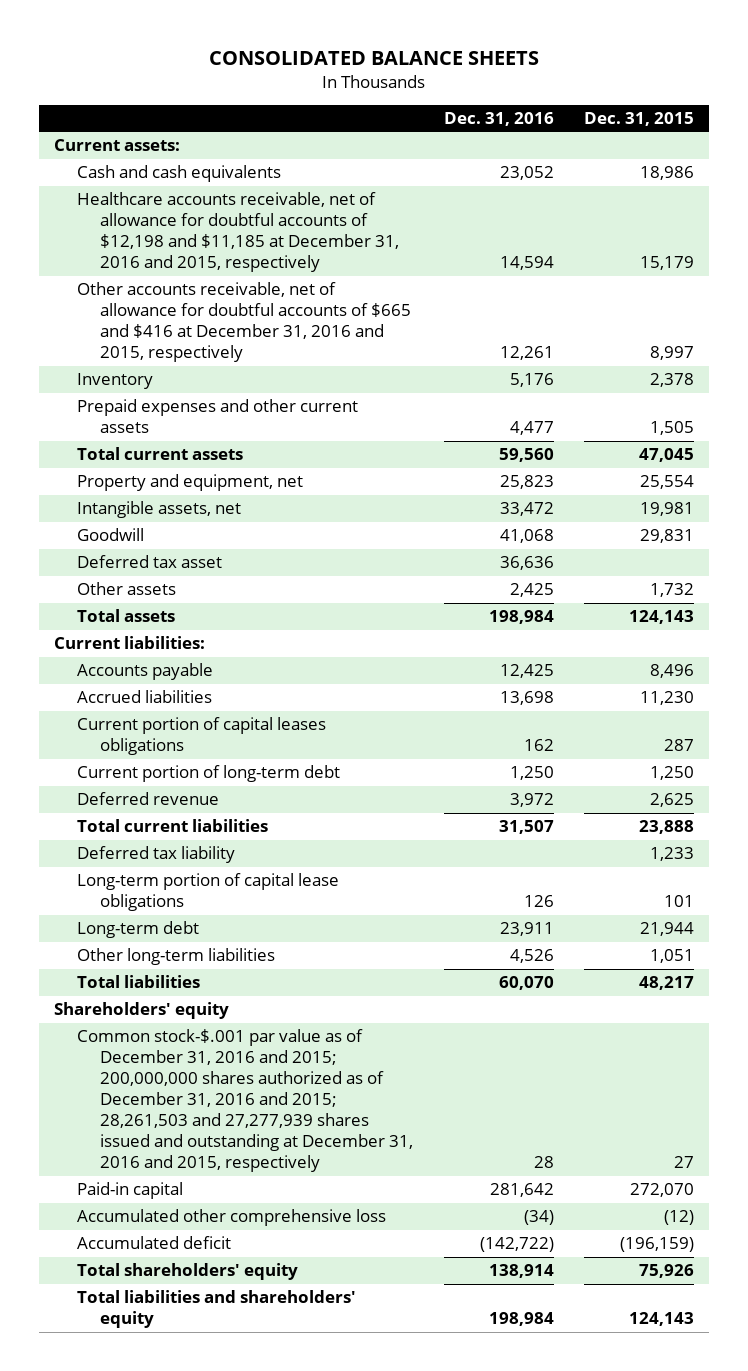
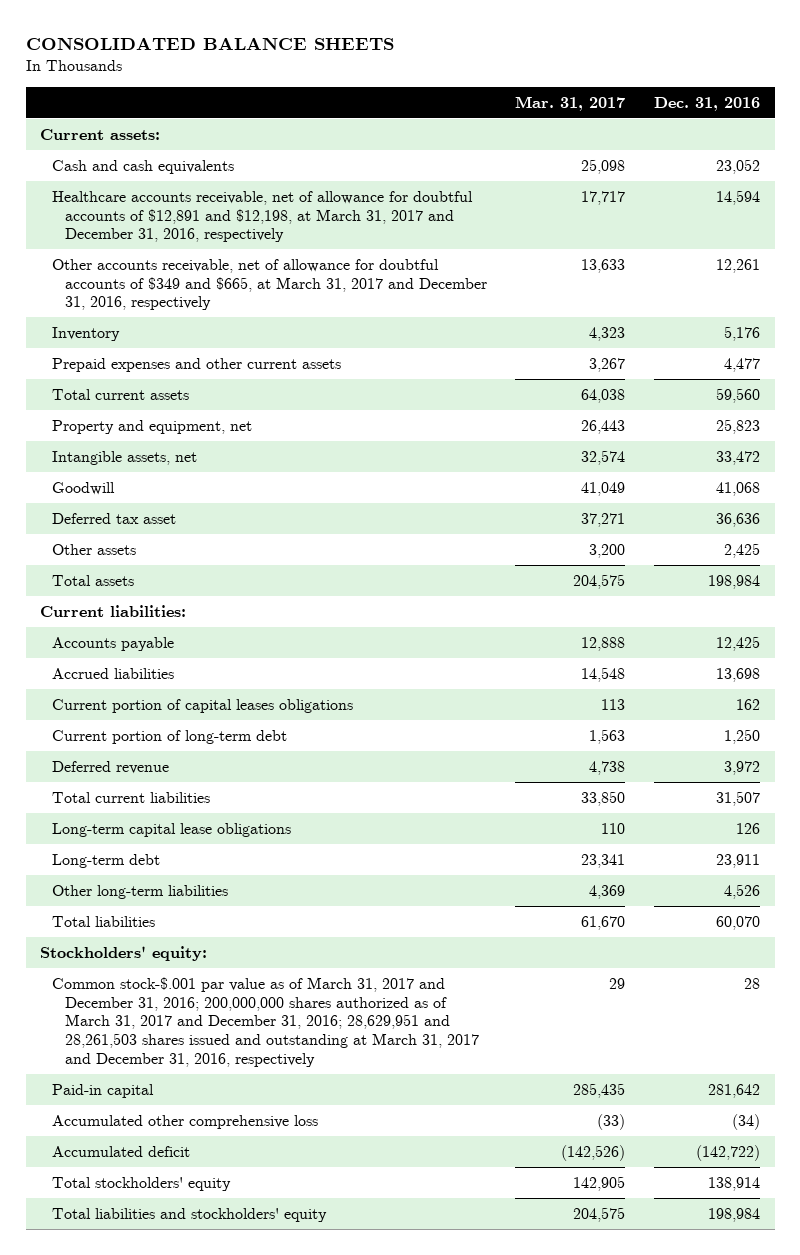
[583,111,694,126] Dec. 31, 2015 -> none
none -> [515,95,626,111] Mar. 31, 2017
[77,192,400,273] Healthcare accounts receivable, net of allowance for doubtful accounts of $12,198 and $11,185 at December 31, 2016 and 2015, respectively -> [52,190,474,243] Healthcare accounts receivable, net of allowance for doubtful accounts of $12,891 and $12,198, at March 31, 2017 and December 31, 2016, respectively
[77,282,412,363] Other accounts receivable, net of allowance for doubtful accounts of $665 and $416 at December 31, 2016 and 2015, respectively -> [52,258,487,311] Other accounts receivable, net of allowance for doubtful accounts of $349 and $665, at March 31, 2017 and December 31, 2016, respectively
[77,846,236,864] Deferred tax liability -> none
[77,873,340,912] Long-term portion of capital lease obligations -> [52,822,292,837] Long-term capital lease obligations
[54,1002,230,1020] Shareholders' equity -> [40,945,208,961] Stockholders' equity:
[77,1029,414,1173] Common stock-$.001 par value as of December 31, 2016 and 2015; 200,000,000 shares authorized as of December 31, 2016 and 2015; 28,261,503 and 27,277,939 shares issued and outstanding at December 31, 2016 and 2015, respectively -> [52,976,479,1068] Common stock-$.001 par value as of March 31, 2017 and December 31, 2016; 200,000,000 shares authorized as of March 31, 2017 and December 31, 2016; 28,629,951 and 28,261,503 shares issued and outstanding at March 31, 2017 and December 31, 2016, respectively
[77,1263,299,1281] Total shareholders' equity -> [52,1176,232,1191] Total stockholders' equity
[77,1290,357,1329] Total liabilities and shareholders' equity -> [52,1207,328,1222] Total liabilities and stockholders' equity

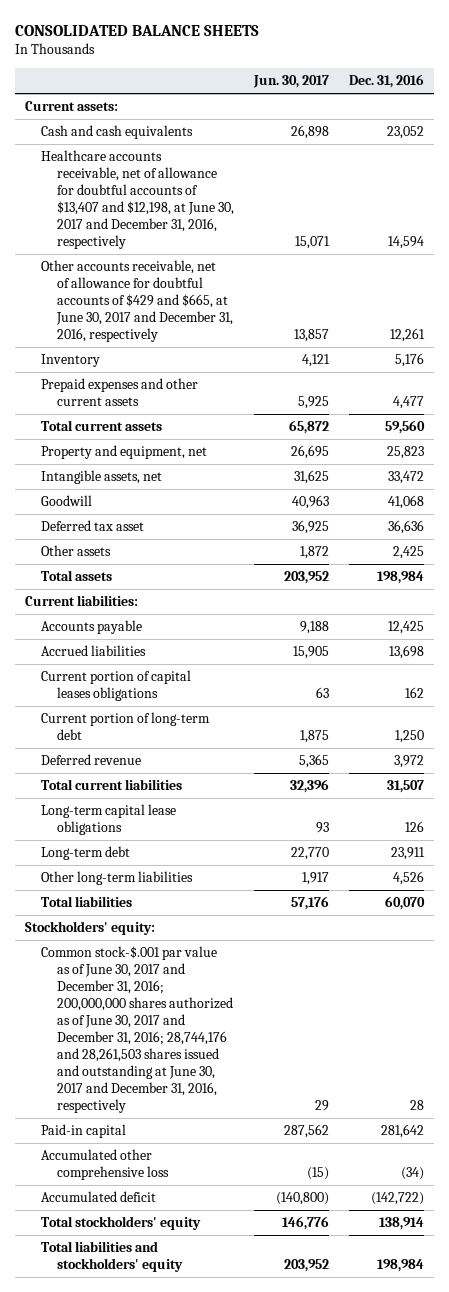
[515,95,626,111] Mar. 31, 2017 -> none
none -> [252,75,329,89] Jun. 30, 2017
[52,190,474,243] Healthcare accounts receivable, net of allowance for doubtful accounts of $12,891 and $12,198, at March 31, 2017 and December 31, 2016, respectively -> [40,150,234,250] Healthcare accounts receivable, net of allowance for doubtful accounts of $13,407 and $12,198, at June 30, 2017 and December 31, 2016, respectively
[52,258,487,311] Other accounts receivable, net of allowance for doubtful accounts of $349 and $665, at March 31, 2017 and December 31, 2016, respectively -> [40,260,233,343] Other accounts receivable, net of allowance for doubtful accounts of $429 and $665, at June 30, 2017 and December 31, 2016, respectively
[52,976,479,1068] Common stock-$.001 par value as of March 31, 2017 and December 31, 2016; 200,000,000 shares authorized as of March 31, 2017 and December 31, 2016; 28,629,951 and 28,261,503 shares issued and outstanding at March 31, 2017 and December 31, 2016, respectively -> [40,946,233,1114] Common stock-$.001 par value as of June 30, 2017 and December 31, 2016; 200,000,000 shares authorized as of June 30, 2017 and December 31, 2016; 28,744,176 and 28,261,503 shares issued and outstanding at June 30, 2017 and December 31, 2016, respectively

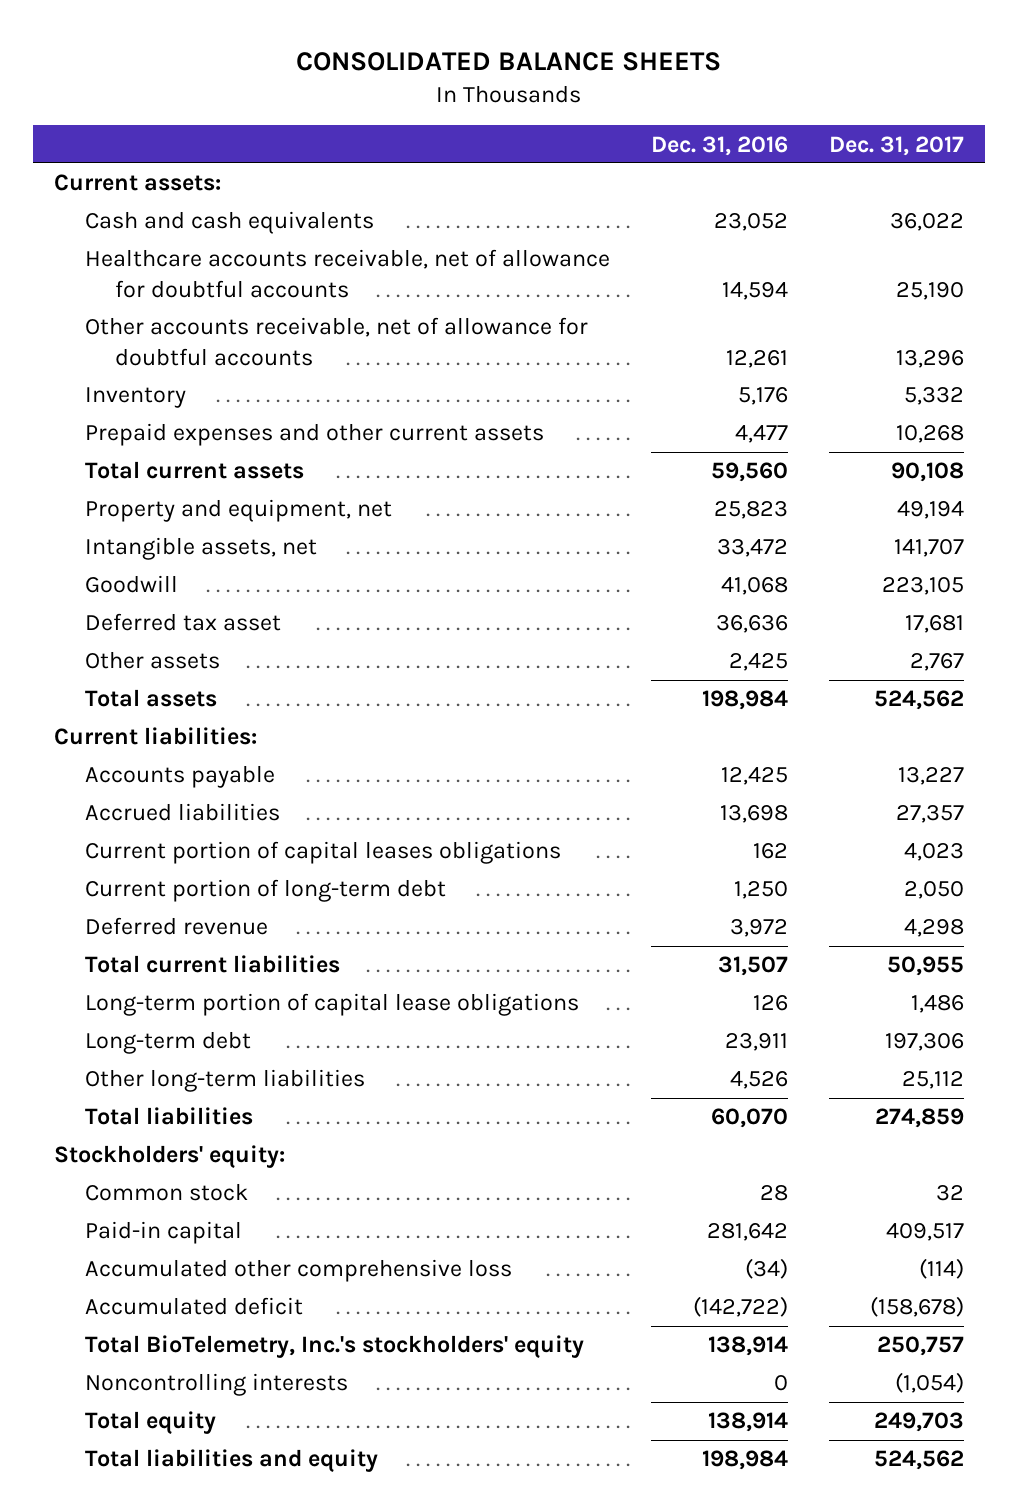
[252,75,329,89] Jun. 30, 2017 -> none
none -> [829,135,965,156] Dec. 31, 2017
[40,150,234,250] Healthcare accounts receivable, net of allowance for doubtful accounts of $13,407 and $12,198, at June 30, 2017 and December 31, 2016, respectively -> [84,249,610,298] Healthcare accounts receivable, net of allowance for doubtful accounts
[40,260,233,343] Other accounts receivable, net of allowance for doubtful accounts of $429 and $665, at June 30, 2017 and December 31, 2016, respectively -> [84,317,588,366] Other accounts receivable, net of allowance for doubtful accounts
[40,804,176,836] Long-term capital lease obligations -> [84,993,579,1017] Long-term portion of capital lease obligations
[40,946,233,1114] Common stock-$.001 par value as of June 30, 2017 and December 31, 2016; 200,000,000 shares authorized as of June 30, 2017 and December 31, 2016; 28,744,176 and 28,261,503 shares issued and outstanding at June 30, 2017 and December 31, 2016, respectively -> [84,1183,248,1202] Common stock
[40,1216,201,1231] Total stockholders' equity -> [84,1335,584,1359] Total BioTelemetry, Inc.'s stockholders' equity
none -> [84,1373,348,1397] Noncontrolling interests
none -> [84,1411,216,1435] Total equity
[40,1241,183,1273] Total liabilities and stockholders' equity -> [84,1449,378,1473] Total liabilities and equity

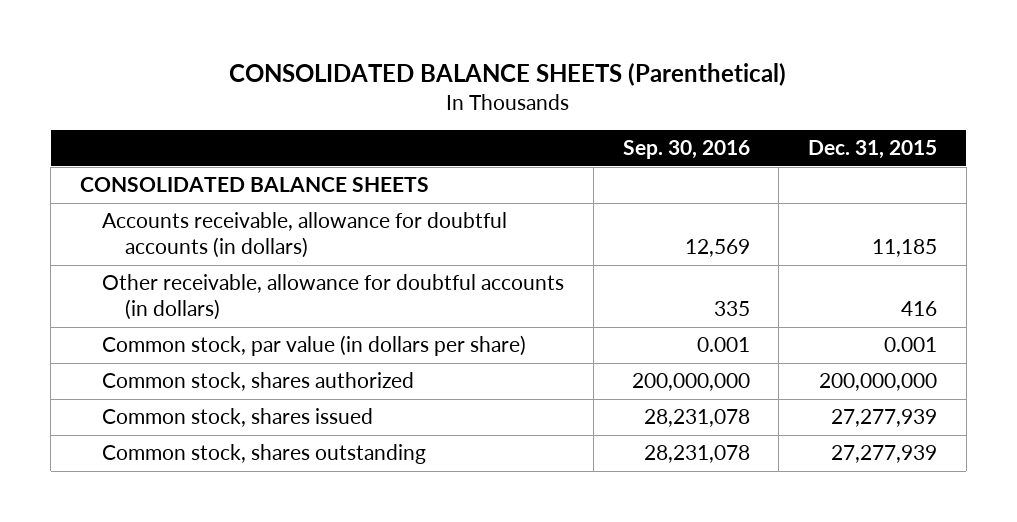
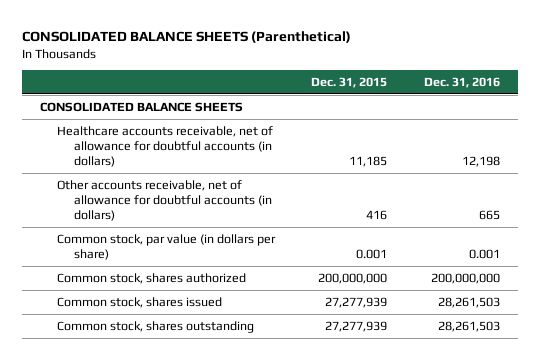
[622,140,750,160] Sep. 30, 2016 -> none
none -> [423,76,500,88] Dec. 31, 2016
[102,212,508,259] Accounts receivable, allowance for doubtful accounts (in dollars) -> [57,125,274,168] Healthcare accounts receivable, net of allowance for doubtful accounts (in dollars)
[102,274,565,321] Other receivable, allowance for doubtful accounts (in dollars) -> [57,179,273,222] Other accounts receivable, net of allowance for doubtful accounts (in dollars)

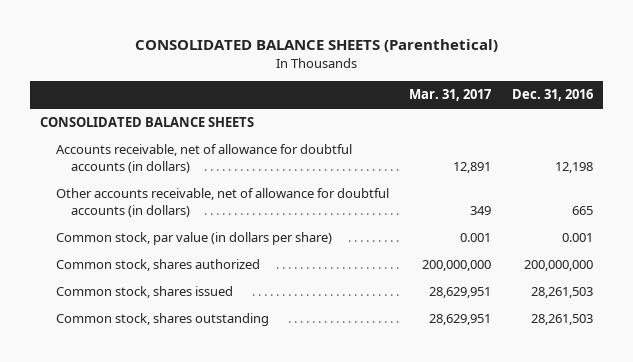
[311,76,388,88] Dec. 31, 2015 -> none
none -> [409,89,492,102] Mar. 31, 2017
[57,125,274,168] Healthcare accounts receivable, net of allowance for doubtful accounts (in dollars) -> [55,144,352,174] Accounts receivable, net of allowance for doubtful accounts (in dollars)

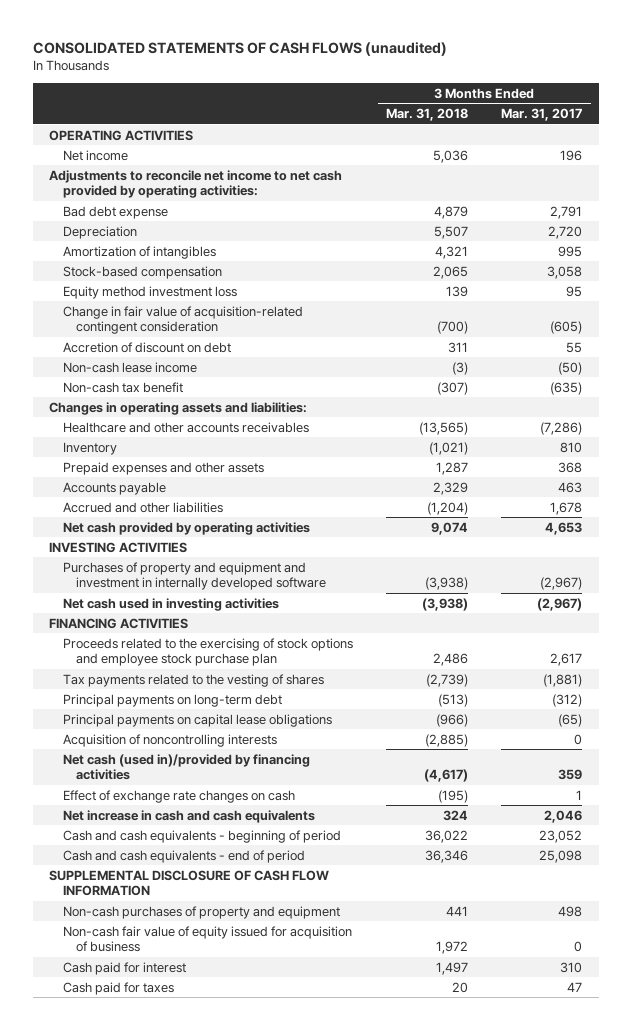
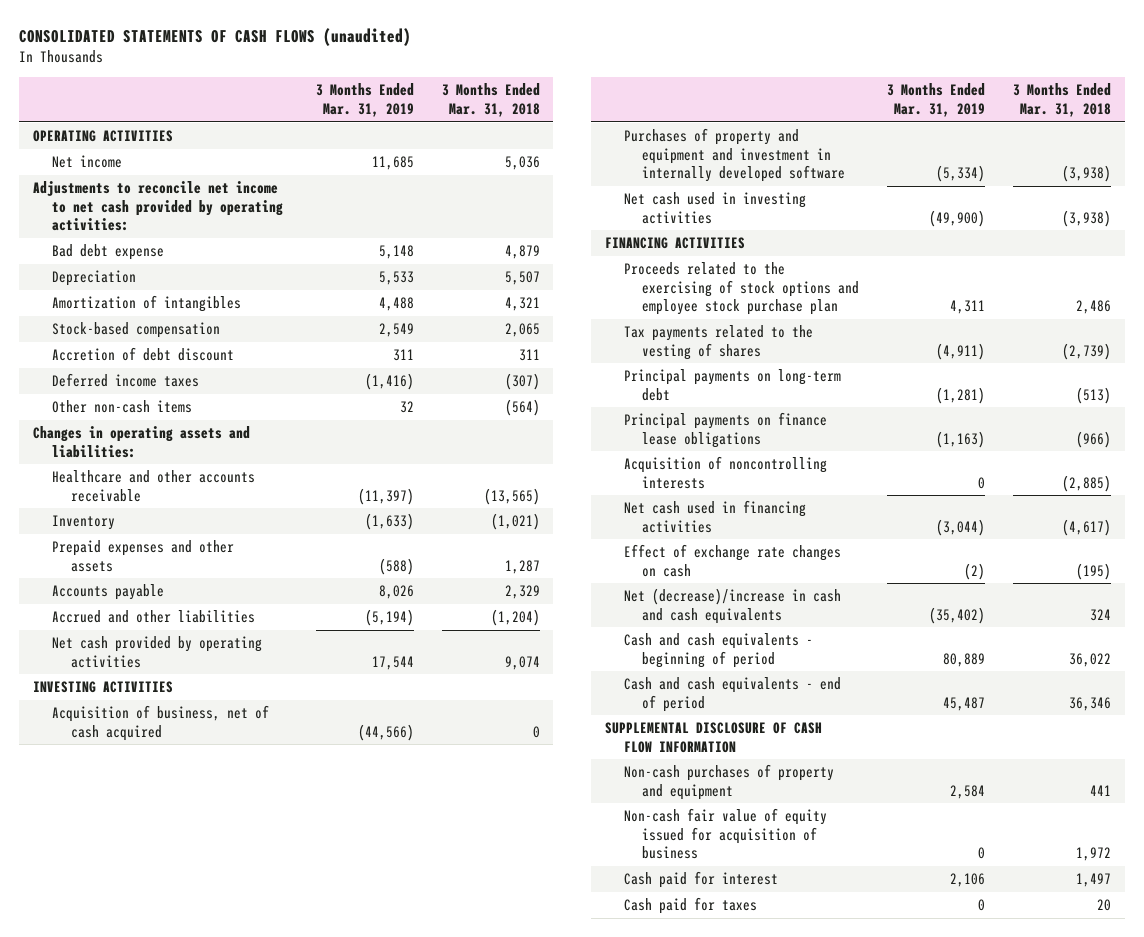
[501,107,583,121] Mar. 31, 2017 -> none
none -> [315,83,414,118] 3 Months Ended Mar. 31, 2019
[62,285,237,299] Equity method investment loss -> none
[62,305,303,334] Change in fair value of acquisition-related contingent consideration -> none
[62,361,197,373] Non-cash lease income -> none
[62,381,183,393] Non-cash tax benefit -> none
[62,341,231,353] Accretion of discount on debt -> [52,346,235,361] Accretion of debt discount
none -> [52,372,200,387] Deferred income taxes
none -> [52,399,193,413] Other non-cash items
[62,421,309,433] Healthcare and other accounts receivables -> [52,469,256,502] Healthcare and other accounts receivable
none -> [52,704,270,741] Acquisition of business, net of cash acquired
[62,713,332,727] Principal payments on capital lease obligations -> [623,411,827,448] Principal payments on finance lease obligations
[62,753,310,780] Net cash (used in)/provided by financing activities -> [623,499,806,533] Net cash used in financing activities
[62,809,315,823] Net increase in cash and cash equivalents -> [623,587,841,624] Net (decrease)/increase in cash and cash equivalents

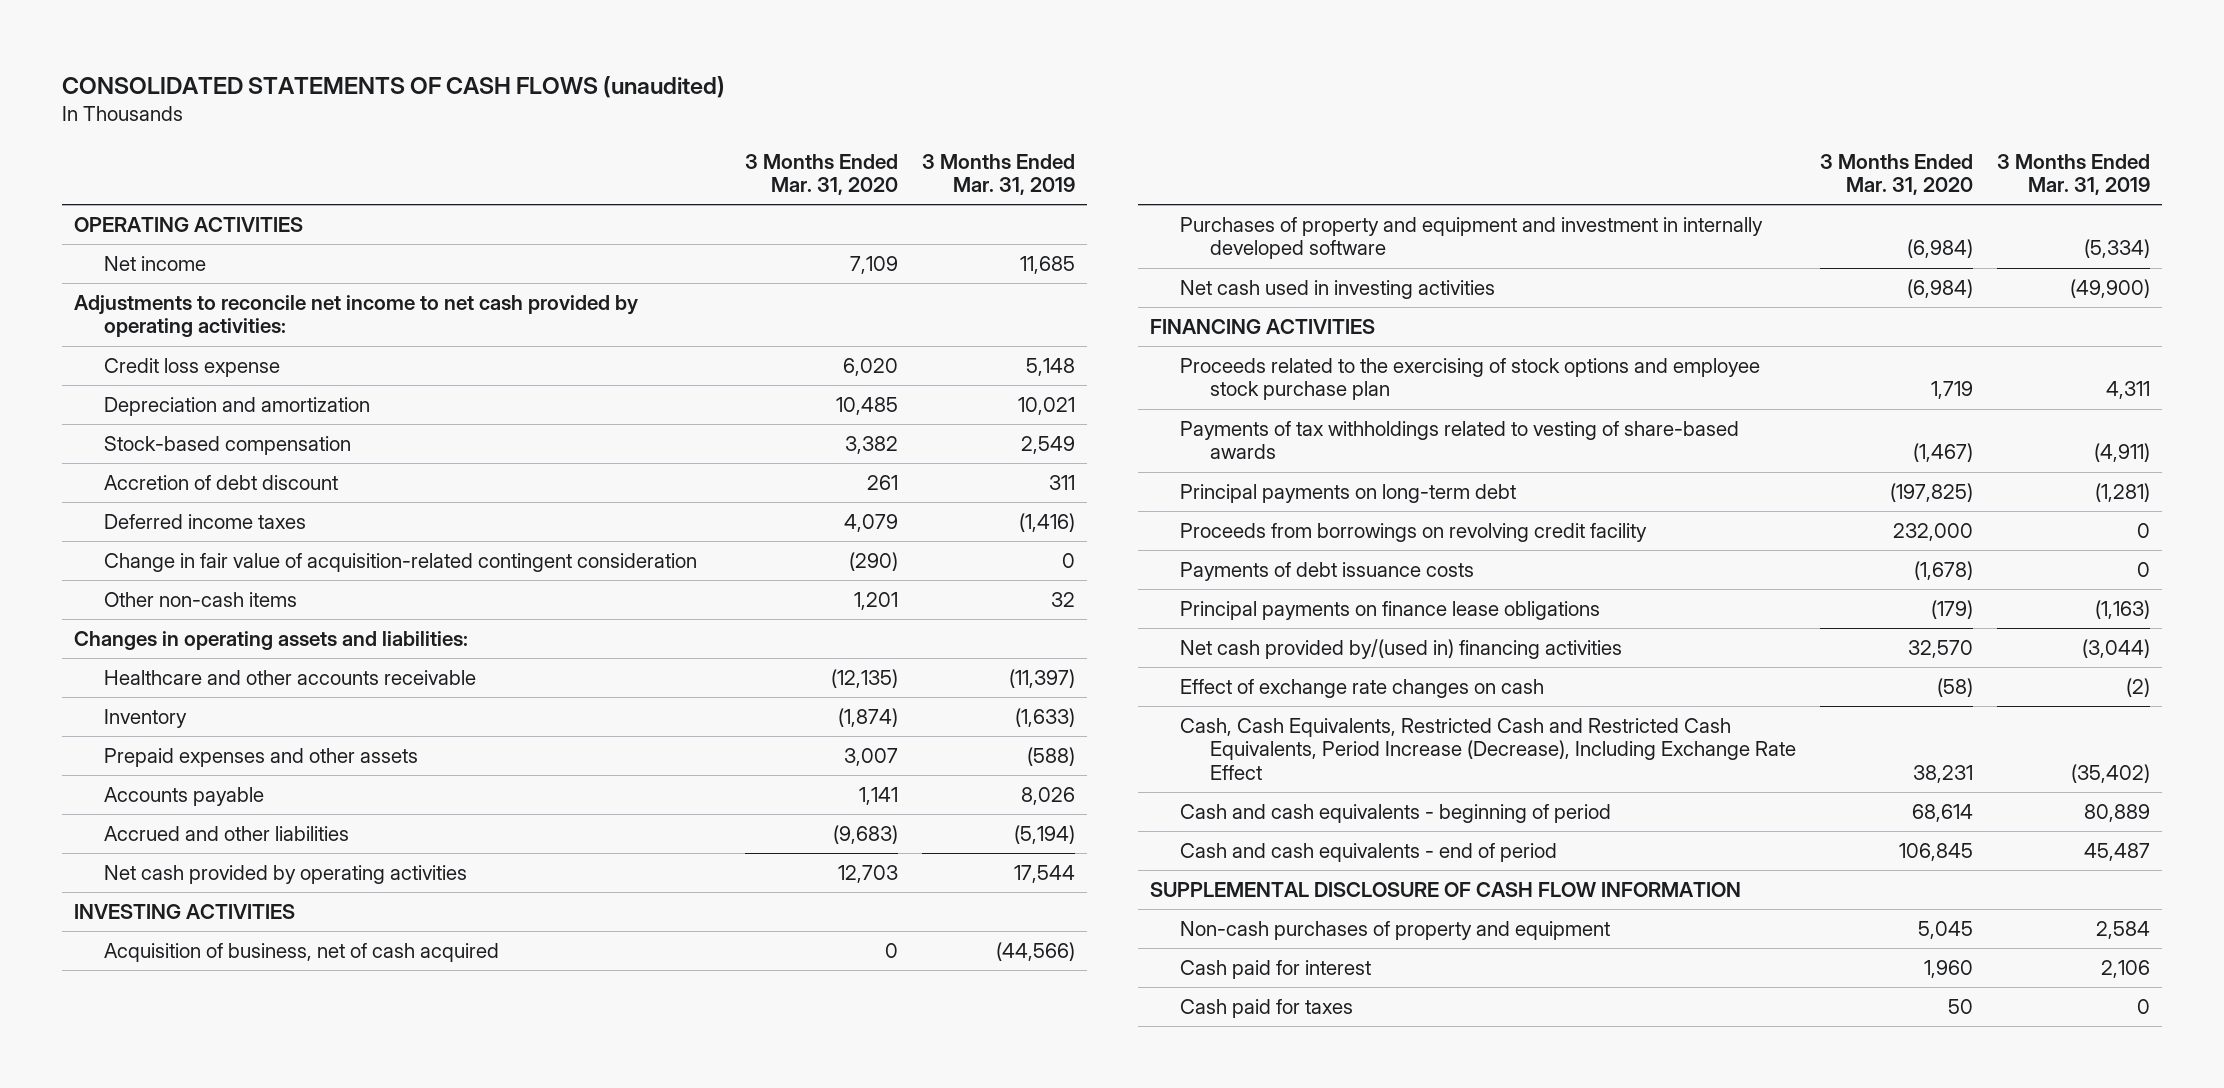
[441,83,540,118] 3 Months Ended Mar. 31, 2018 -> none
none -> [744,153,898,196] 3 Months Ended Mar. 31, 2020
[52,269,137,286] Depreciation -> none
[52,294,242,312] Amortization of intangibles -> none
[52,243,165,260] Bad debt expense -> [104,357,281,377] Credit loss expense
none -> [104,396,371,416] Depreciation and amortization
none -> [104,552,698,572] Change in fair value of acquisition-related contingent consideration
[623,324,813,360] Tax payments related to the vesting of shares -> [1179,420,1739,460] Payments of tax withholdings related to vesting of share-based awards
none -> [1179,522,1647,542] Proceeds from borrowings on revolving credit facility
none -> [1179,561,1474,581] Payments of debt issuance costs
[623,455,827,489] Acquisition of noncontrolling interests -> none
[623,499,806,533] Net cash used in financing activities -> [1179,638,1622,659] Net cash provided by/(used in) financing activities
[623,587,841,624] Net (decrease)/increase in cash and cash equivalents -> [1179,717,1796,780] Cash, Cash Equivalents, Restricted Cash and Restricted Cash Equivalents, Period Increase (Decrease), Including Exchange Rate Effect
[623,807,827,860] Non-cash fair value of equity issued for acquisition of business -> none

